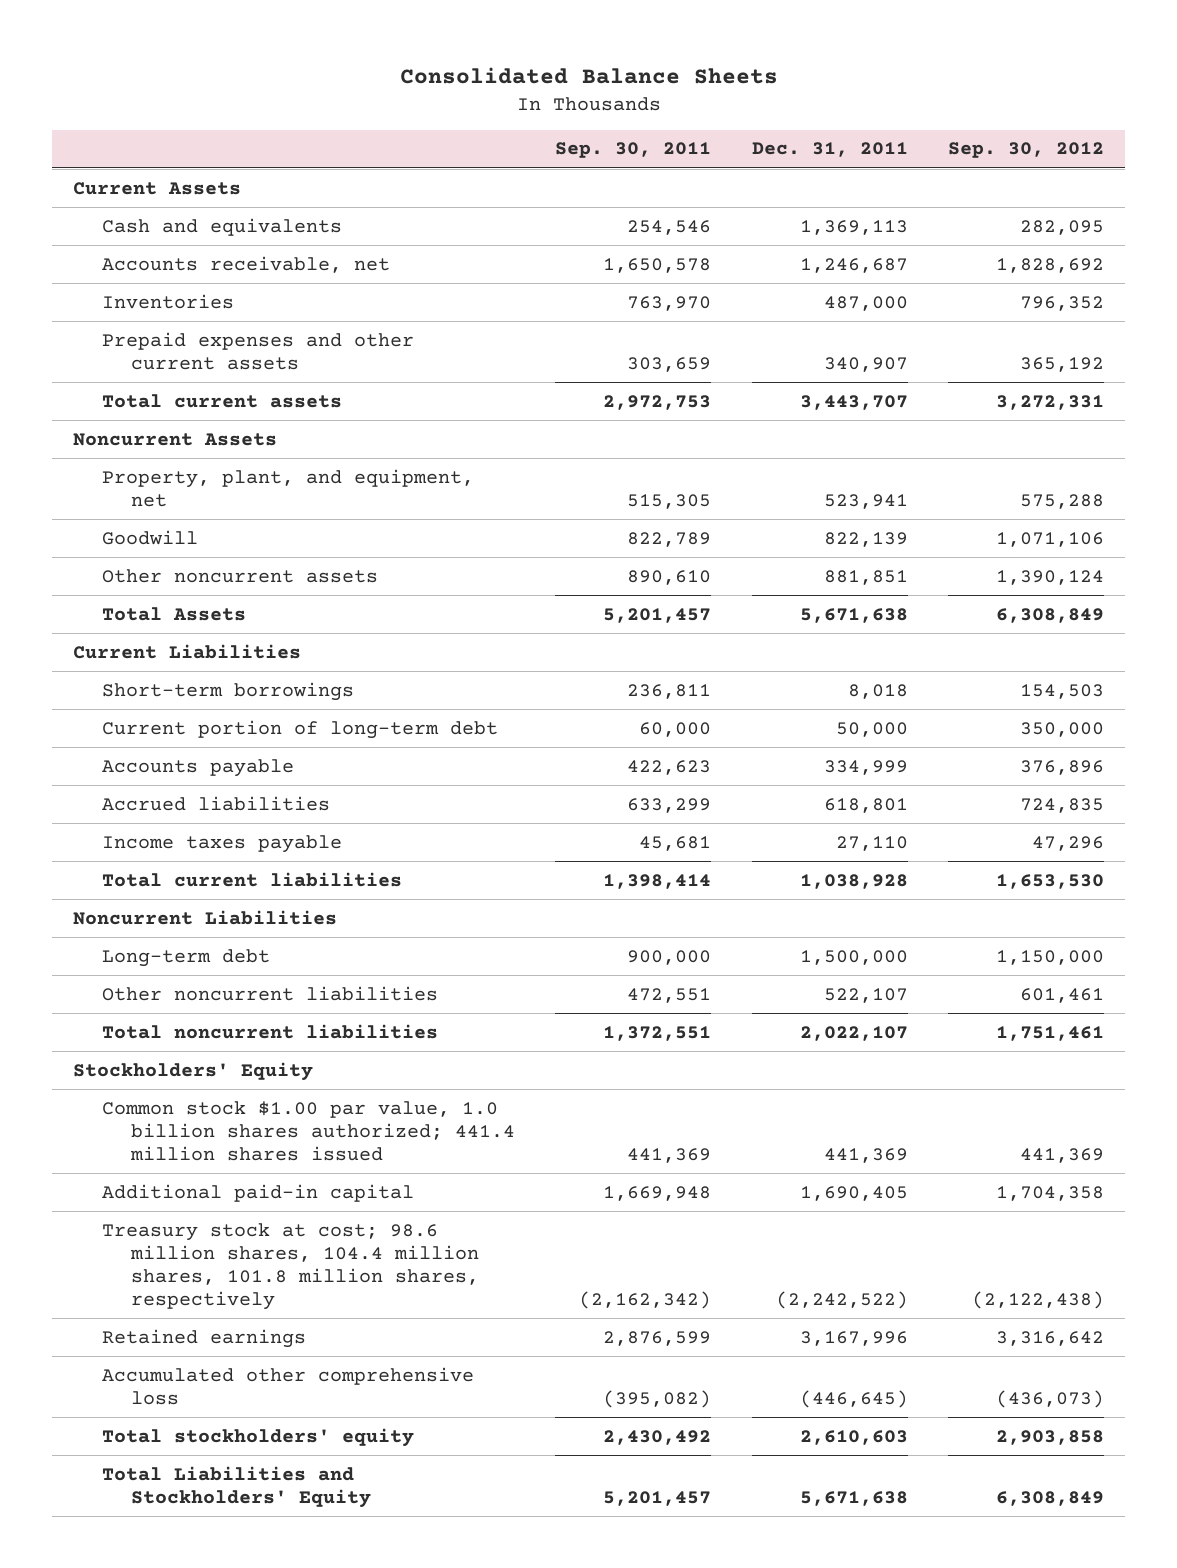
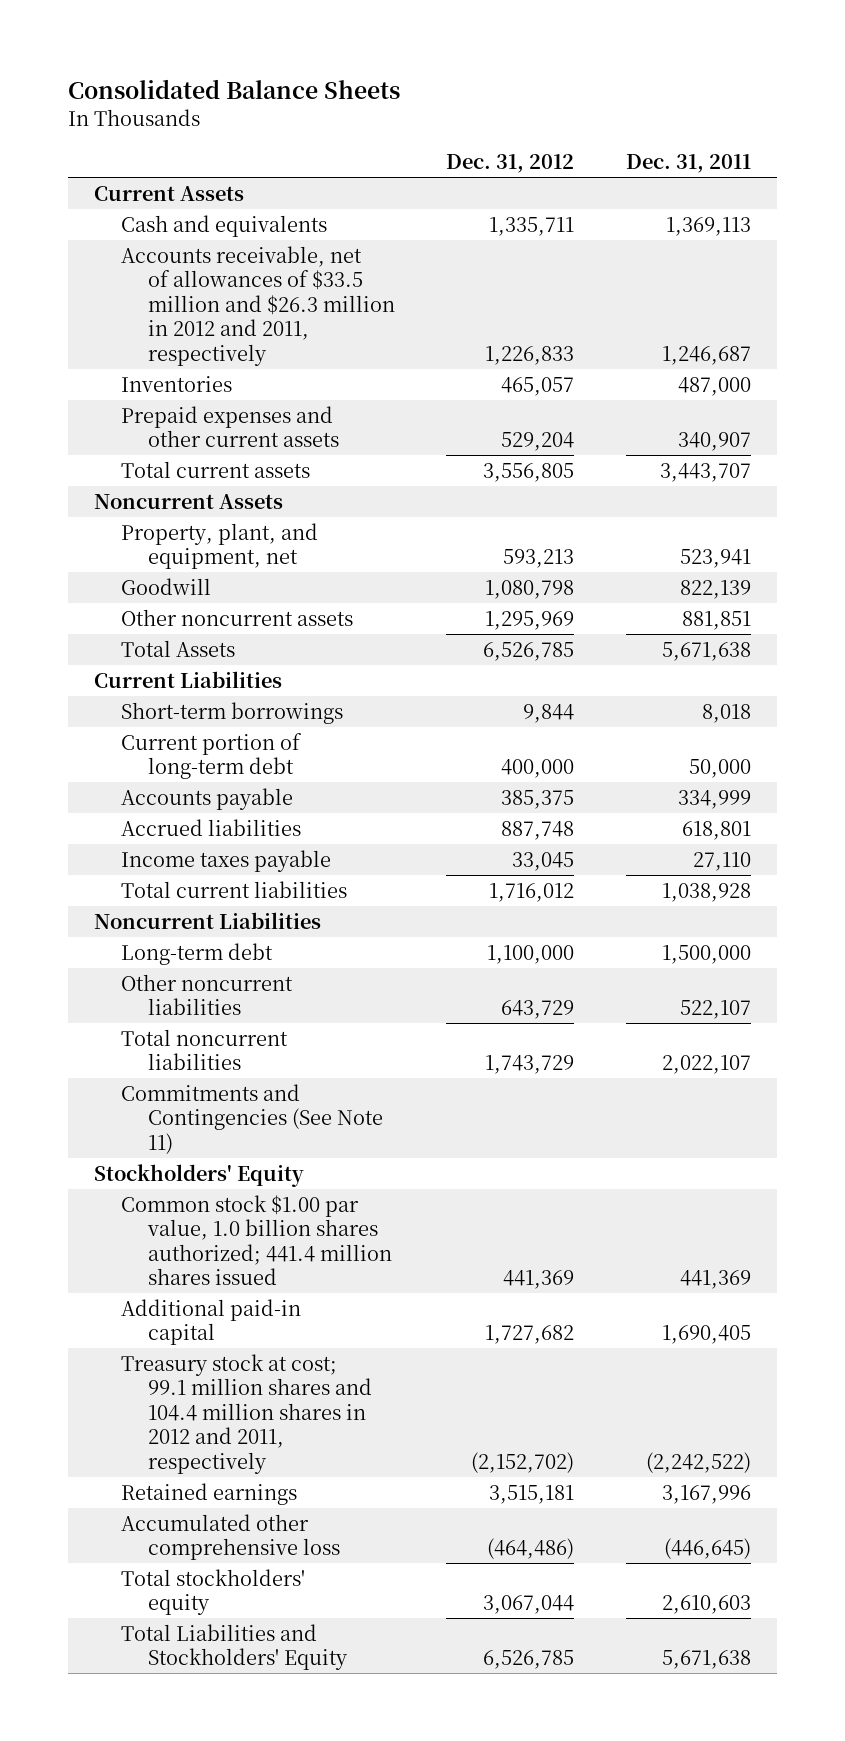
[555,142,712,159] Sep. 30, 2011 -> none
[948,142,1105,159] Sep. 30, 2012 -> none
none -> [446,154,575,174] Dec. 31, 2012
[101,255,390,273] Accounts receivable, net -> [120,245,395,366] Accounts receivable, net of allowances of $33.5 million and $26.3 million in 2012 and 2011, respectively
none -> [120,1083,383,1154] Commitments and Contingencies (See Note 11)
[101,1222,479,1311] Treasury stock at cost; 98.6 million shares, 104.4 million shares, 101.8 million shares, respectively -> [120,1353,372,1474] Treasury stock at cost; 99.1 million shares and 104.4 million shares in 2012 and 2011, respectively

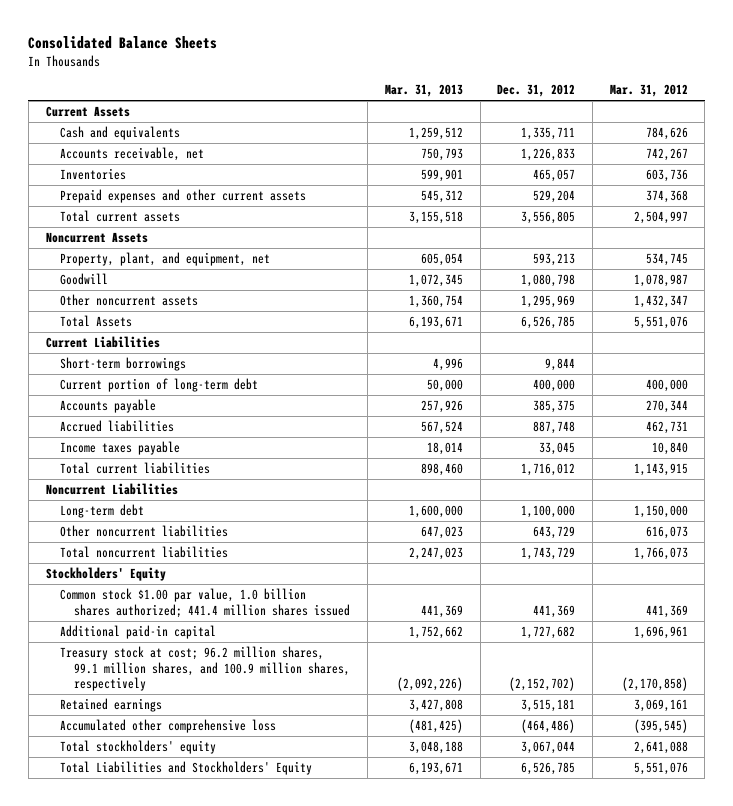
[626,154,752,174] Dec. 31, 2011 -> none
none -> [384,83,463,97] Mar. 31, 2013
none -> [609,83,688,97] Mar. 31, 2012
[120,245,395,366] Accounts receivable, net of allowances of $33.5 million and $26.3 million in 2012 and 2011, respectively -> [60,147,205,162] Accounts receivable, net
[120,1083,383,1154] Commitments and Contingencies (See Note 11) -> none
[120,1353,372,1474] Treasury stock at cost; 99.1 million shares and 104.4 million shares in 2012 and 2011, respectively -> [60,646,351,692] Treasury stock at cost; 96.2 million shares, 99.1 million shares, and 100.9 million shares, respectively

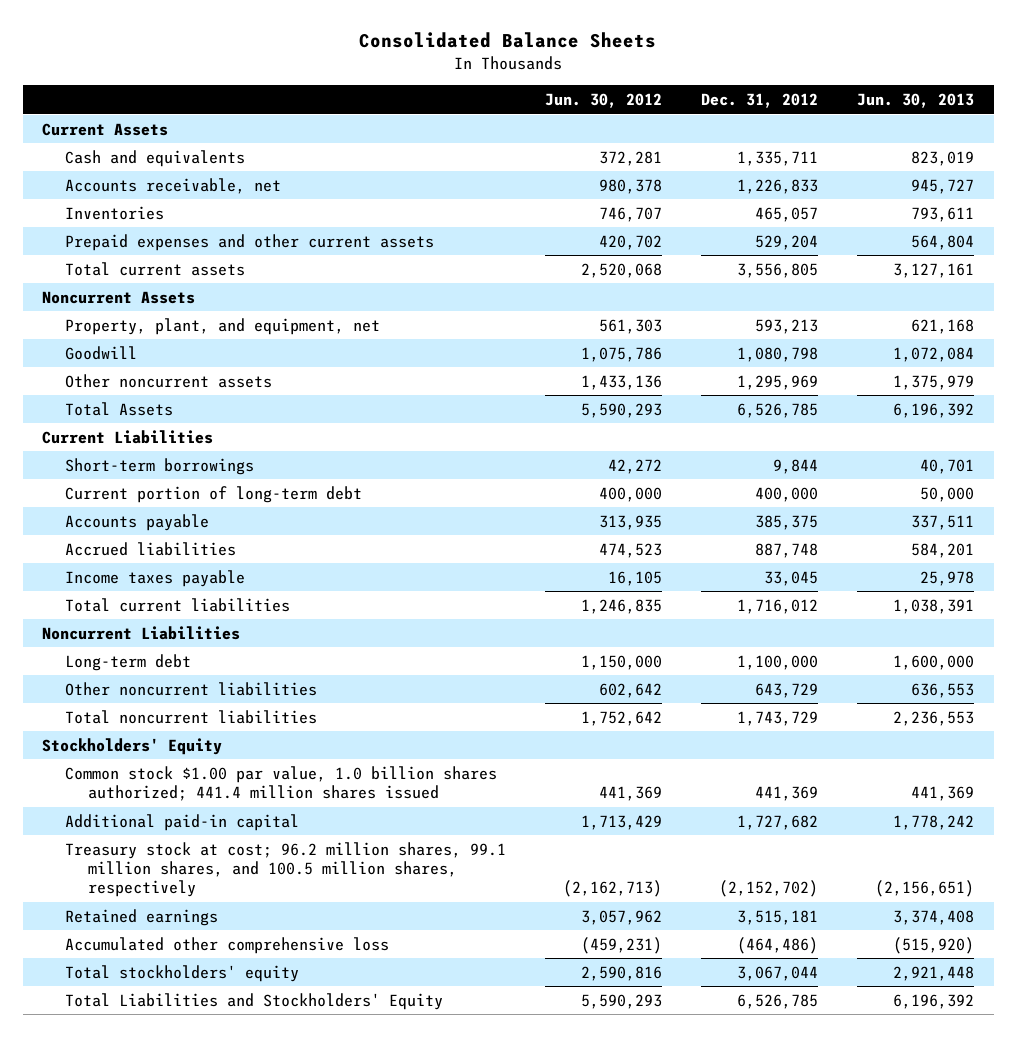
[384,83,463,97] Mar. 31, 2013 -> none
[609,83,688,97] Mar. 31, 2012 -> none
none -> [544,92,662,108] Jun. 30, 2012
none -> [857,92,975,108] Jun. 30, 2013
[60,646,351,692] Treasury stock at cost; 96.2 million shares, 99.1 million shares, and 100.9 million shares, respectively -> [64,841,506,898] Treasury stock at cost; 96.2 million shares, 99.1 million shares, and 100.5 million shares, respectively

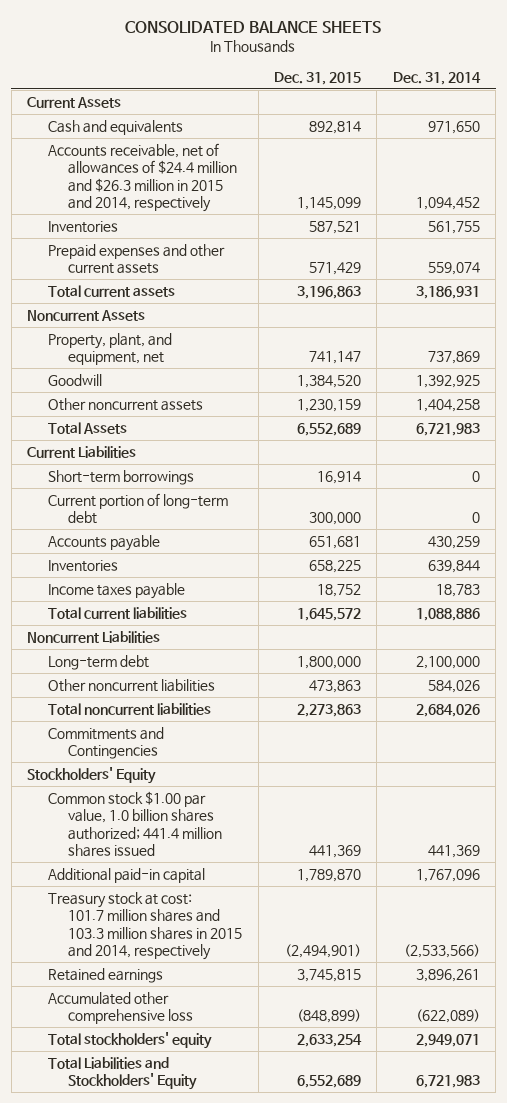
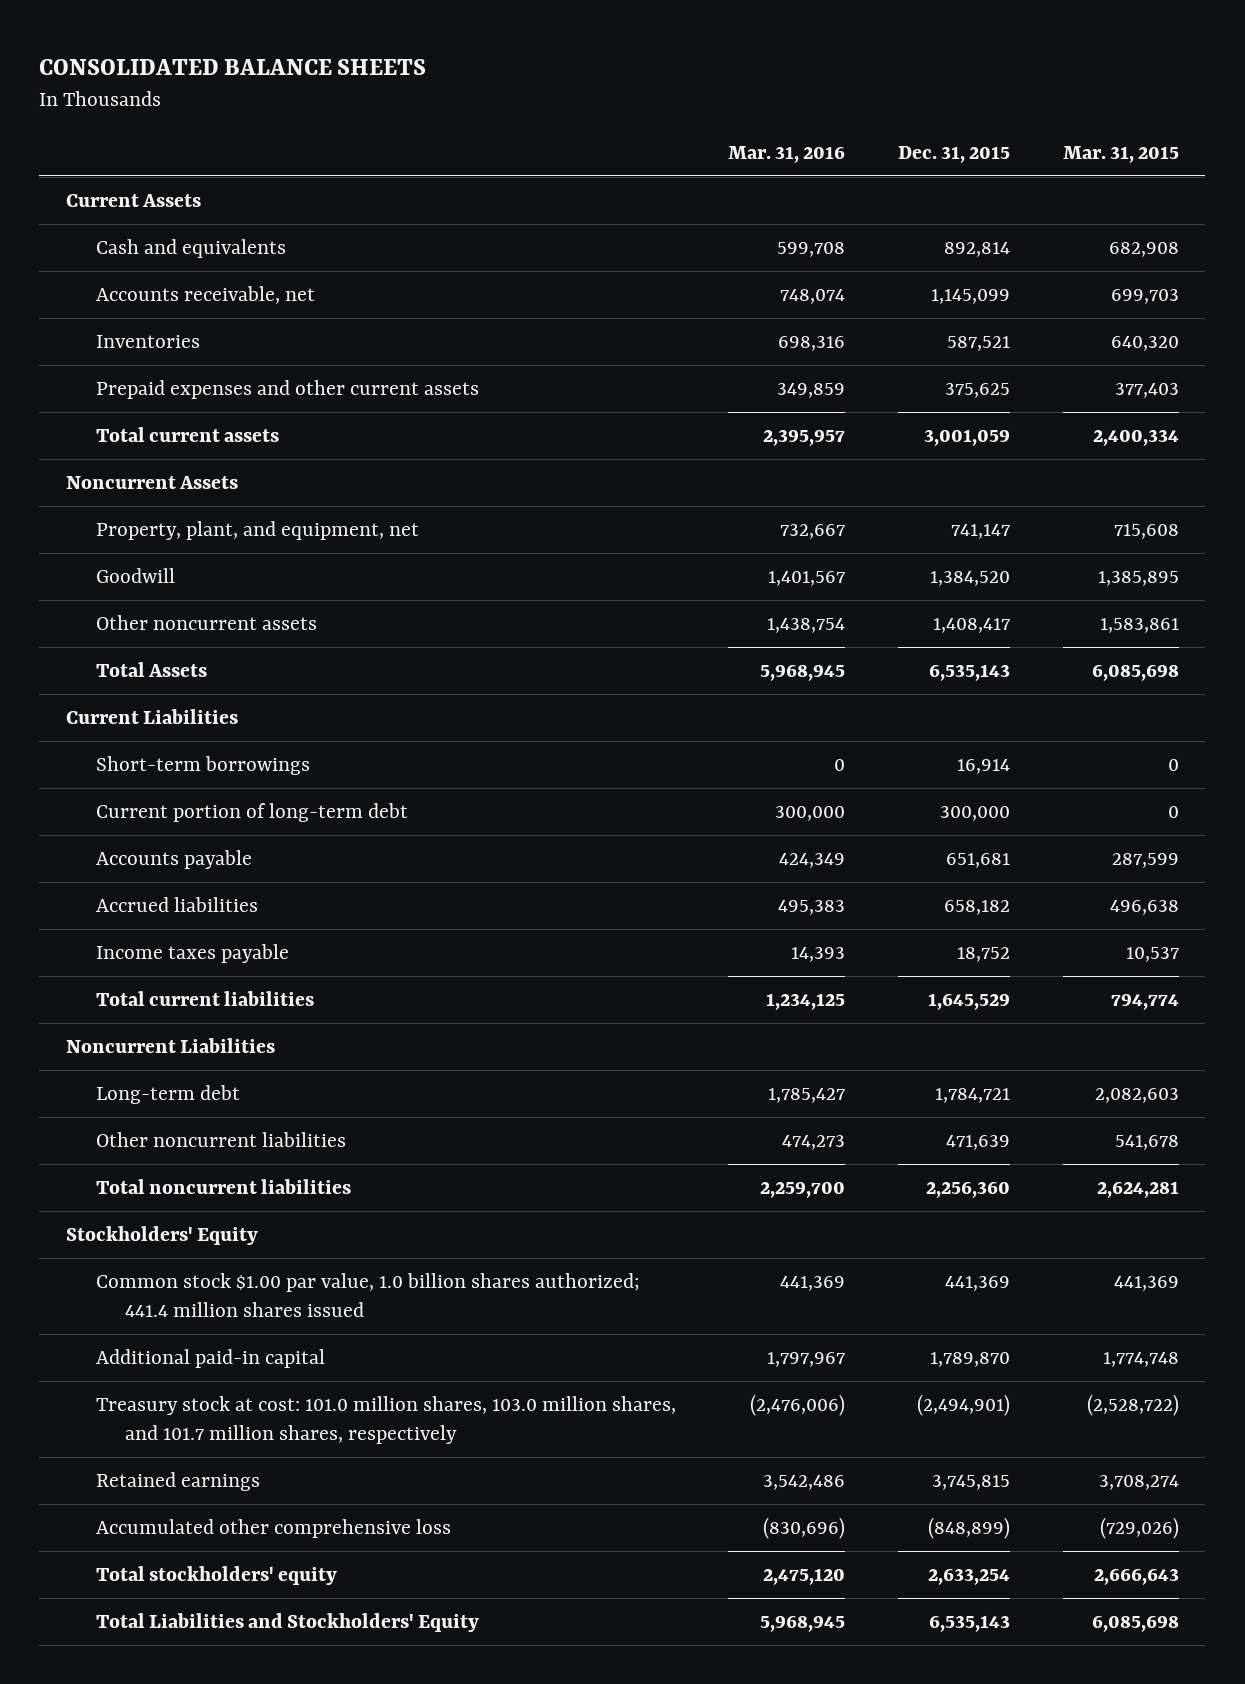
[392,71,481,85] Dec. 31, 2014 -> none
none -> [728,145,846,163] Mar. 31, 2016
none -> [1063,145,1180,163] Mar. 31, 2015
[47,142,238,213] Accounts receivable, net of allowances of $24.4 million and $26.3 million in 2015 and 2014, respectively -> [95,286,315,305] Accounts receivable, net
[309,262,362,276] 571,429 -> [945,383,1011,399] 375,625
[297,285,362,299] 3,196,863 -> [924,429,1011,447] 3,001,059
[297,398,362,412] 1,230,159 -> [933,618,1011,634] 1,408,417
[297,422,362,436] 6,552,689 -> [929,664,1011,682] 6,535,143
[47,559,118,572] Inventories -> none
none -> [95,897,258,913] Accrued liabilities
[297,607,362,621] 1,645,572 -> [928,993,1011,1011] 1,645,529
[47,726,164,760] Commitments and Contingencies -> none
[297,655,362,669] 1,800,000 -> [935,1088,1011,1104] 1,784,721
[309,679,362,693] 473,863 -> [946,1135,1011,1151] 471,639
[297,703,362,717] 2,273,863 -> [926,1181,1011,1199] 2,256,360
[47,891,243,961] Treasury stock at cost: 101.7 million shares and 103.3 million shares in 2015 and 2014, respectively -> [95,1396,676,1445] Treasury stock at cost: 101.0 million shares, 103.0 million shares, and 101.7 million shares, respectively
[297,1075,362,1089] 6,552,689 -> [929,1615,1011,1633] 6,535,143

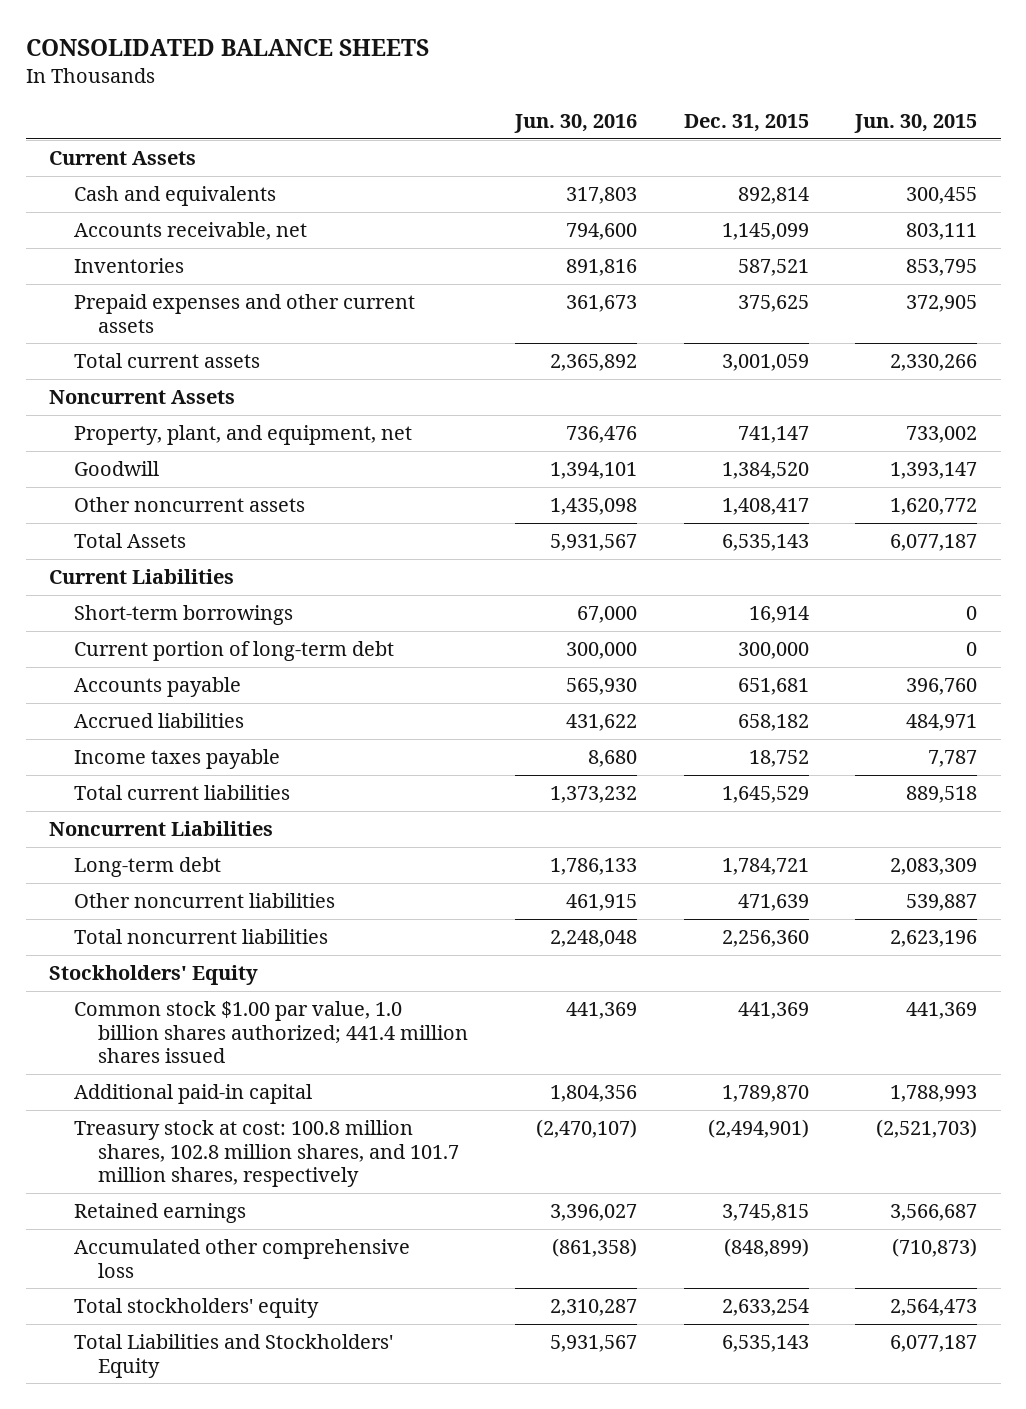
[728,145,846,163] Mar. 31, 2016 -> none
[1063,145,1180,163] Mar. 31, 2015 -> none
none -> [513,114,637,134] Jun. 30, 2016
none -> [854,114,978,134] Jun. 30, 2015
[95,1396,676,1445] Treasury stock at cost: 101.0 million shares, 103.0 million shares, and 101.7 million shares, respectively -> [73,1120,460,1187] Treasury stock at cost: 100.8 million shares, 102.8 million shares, and 101.7 million shares, respectively

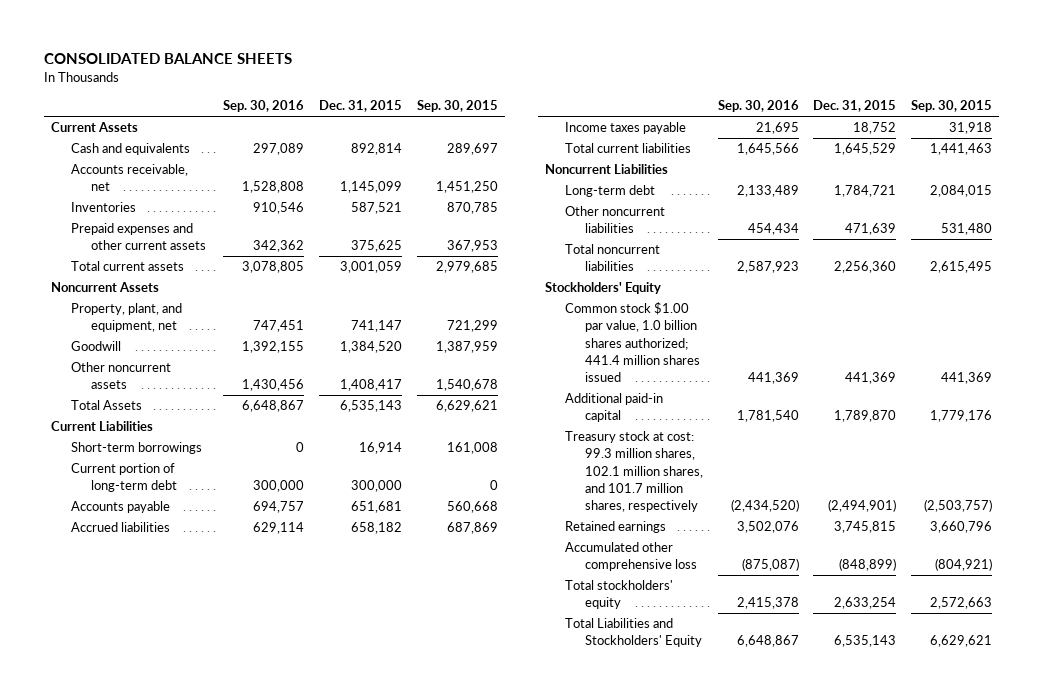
[513,114,637,134] Jun. 30, 2016 -> none
[854,114,978,134] Jun. 30, 2015 -> none
none -> [223,100,305,113] Sep. 30, 2016
none -> [416,100,498,113] Sep. 30, 2015
[73,1120,460,1187] Treasury stock at cost: 100.8 million shares, 102.8 million shares, and 101.7 million shares, respectively -> [565,431,703,512] Treasury stock at cost: 99.3 million shares, 102.1 million shares, and 101.7 million shares, respectively

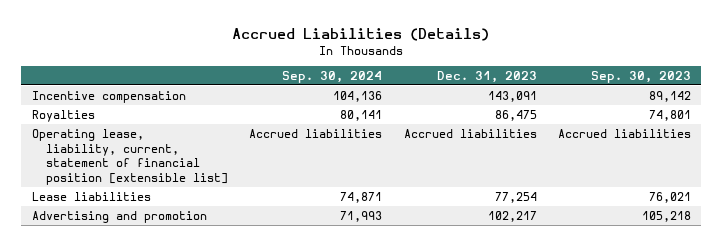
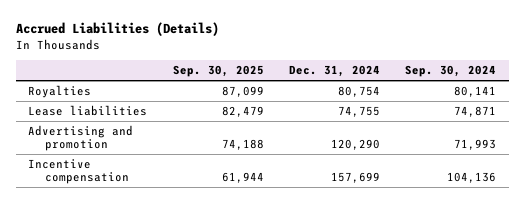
[436,70,537,83] Dec. 31, 2023 -> none
[590,70,691,83] Sep. 30, 2023 -> none
none -> [172,65,264,78] Sep. 30, 2025
none -> [288,65,380,78] Dec. 31, 2024
[31,128,229,186] Operating lease, liability, current, statement of financial position [extensible list] -> none
[31,90,186,103] Incentive compensation -> [28,159,129,185] Incentive compensation

